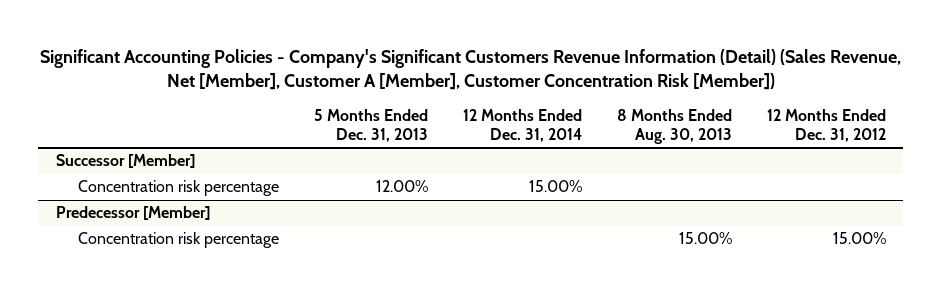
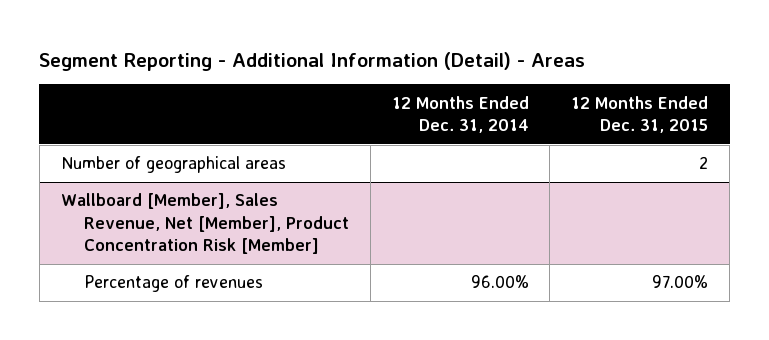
[39,48,901,90] Significant Accounting Policies - Company's Significant Customers Revenue Information (Detail) (Sales Revenue, Net [Member], Customer A [Member], Customer Concentration Risk [Member]) -> [39,51,586,71] Segment Reporting - Additional Information (Detail) - Areas
[313,109,428,142] 5 Months Ended Dec. 31, 2013 -> none
[616,109,732,144] 8 Months Ended Aug. 30, 2013 -> none
[766,109,886,142] 12 Months Ended Dec. 31, 2012 -> none
none -> [571,95,709,134] 12 Months Ended Dec. 31, 2015
[55,154,195,169] Successor [Member] -> none
[77,180,279,197] Concentration risk percentage -> none
[55,206,210,221] Predecessor [Member] -> none
[77,232,279,249] Concentration risk percentage -> none
none -> [60,156,286,174] Number of geographical areas
none -> [60,193,349,255] Wallboard [Member], Sales Revenue, Net [Member], Product Concentration Risk [Member]
none -> [83,275,263,293] Percentage of revenues

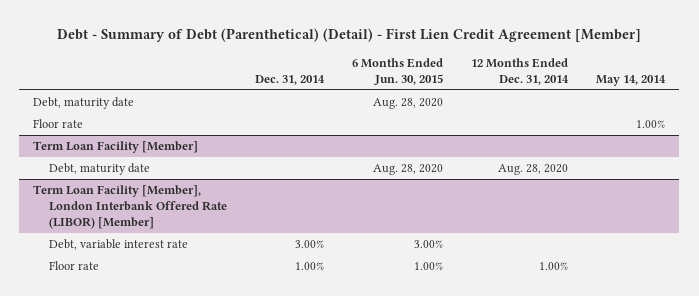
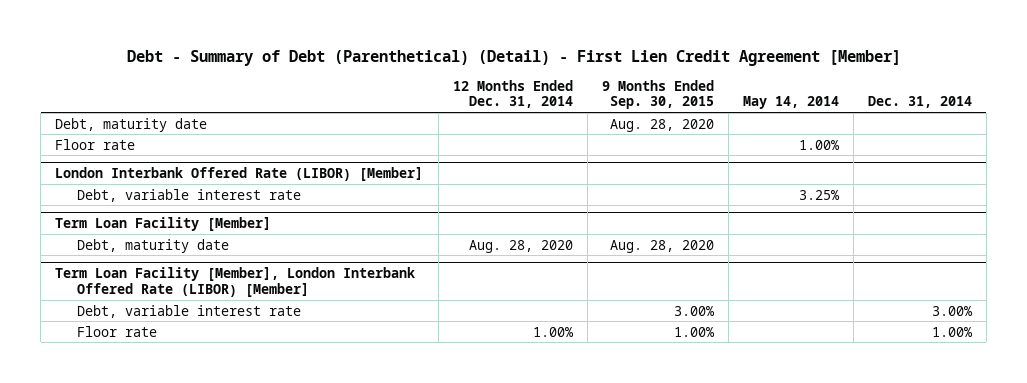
[352,57,444,85] 6 Months Ended Jun. 30, 2015 -> none
none -> [601,79,714,110] 9 Months Ended Sep. 30, 2015
none -> [55,167,424,182] London Interbank Offered Rate (LIBOR) [Member]
none -> [76,188,301,202] Debt, variable interest rate

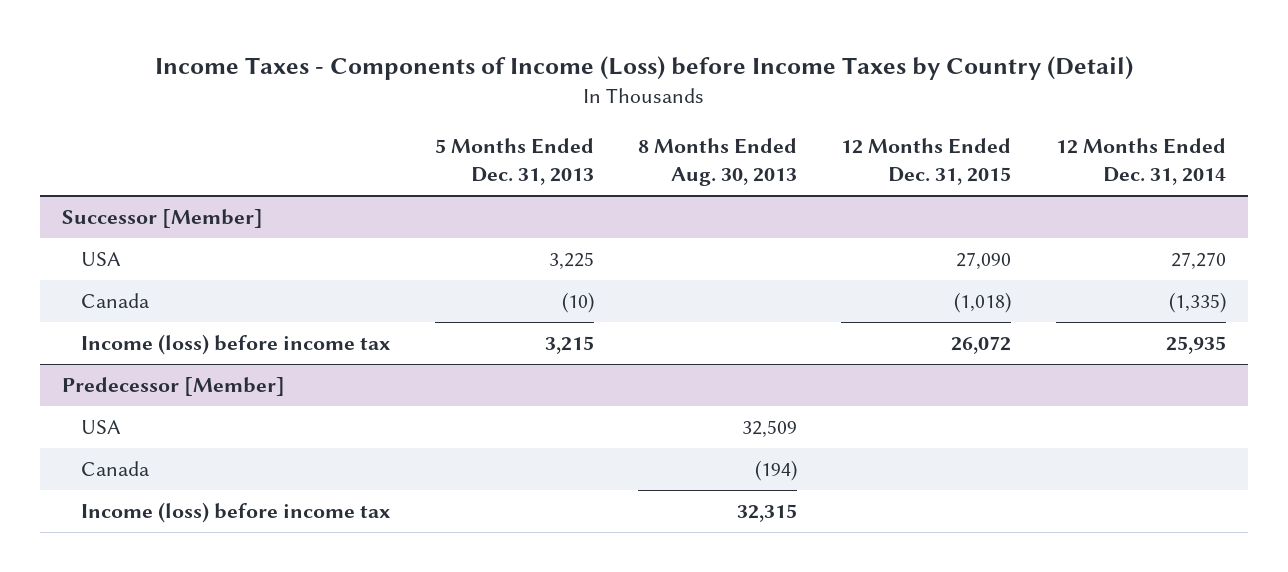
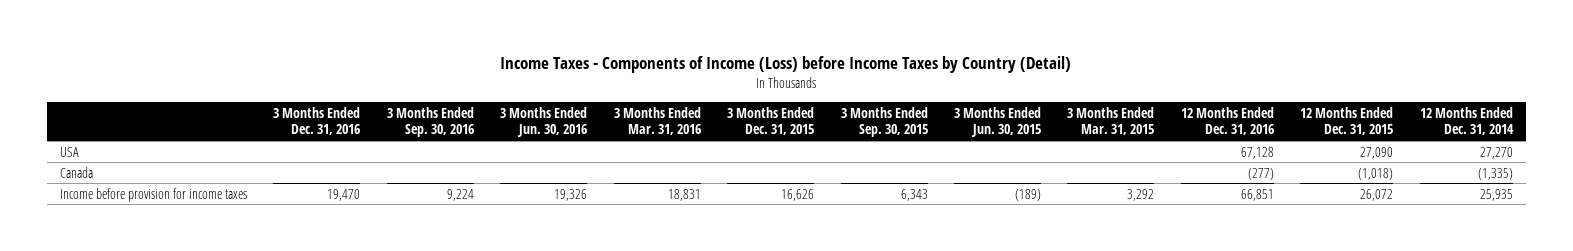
[434,138,594,186] 5 Months Ended Dec. 31, 2013 -> none
[637,138,797,187] 8 Months Ended Aug. 30, 2013 -> none
none -> [273,106,361,136] 3 Months Ended Dec. 31, 2016
none -> [386,106,474,138] 3 Months Ended Sep. 30, 2016
none -> [500,106,588,138] 3 Months Ended Jun. 30, 2016
none -> [613,106,701,136] 3 Months Ended Mar. 31, 2016
none -> [727,106,815,136] 3 Months Ended Dec. 31, 2015
none -> [840,106,928,138] 3 Months Ended Sep. 30, 2015
none -> [954,106,1042,138] 3 Months Ended Jun. 30, 2015
none -> [1067,106,1155,136] 3 Months Ended Mar. 31, 2015
none -> [1180,106,1274,136] 12 Months Ended Dec. 31, 2016
[62,209,264,229] Successor [Member] -> none
[62,377,286,397] Predecessor [Member] -> none
[81,420,122,435] USA -> none
[81,461,151,477] Canada -> none
[81,502,392,524] Income (loss) before income tax -> none
[81,334,392,356] Income (loss) before income tax -> [60,187,248,202] Income before provision for income taxes

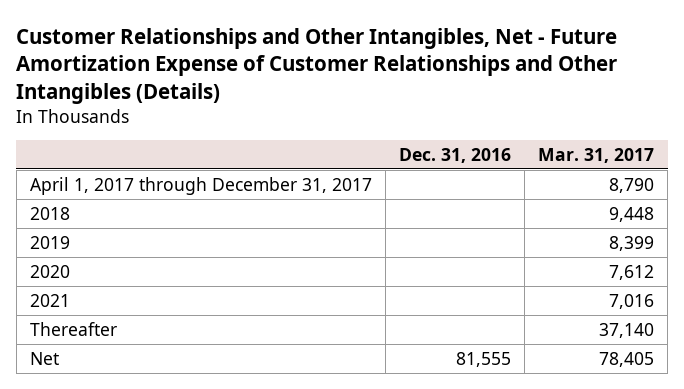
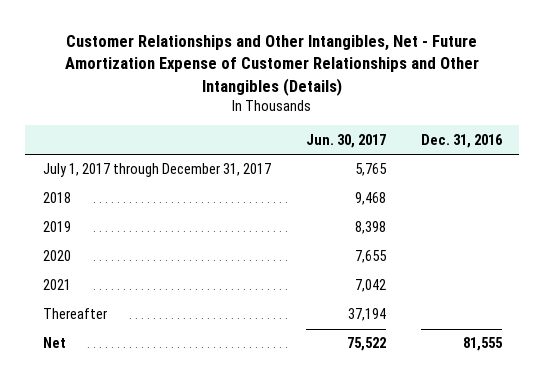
[538,147,655,163] Mar. 31, 2017 -> none
none -> [305,133,386,148] Jun. 30, 2017
[29,176,372,195] April 1, 2017 through December 31, 2017 -> [42,163,271,178] July 1, 2017 through December 31, 2017

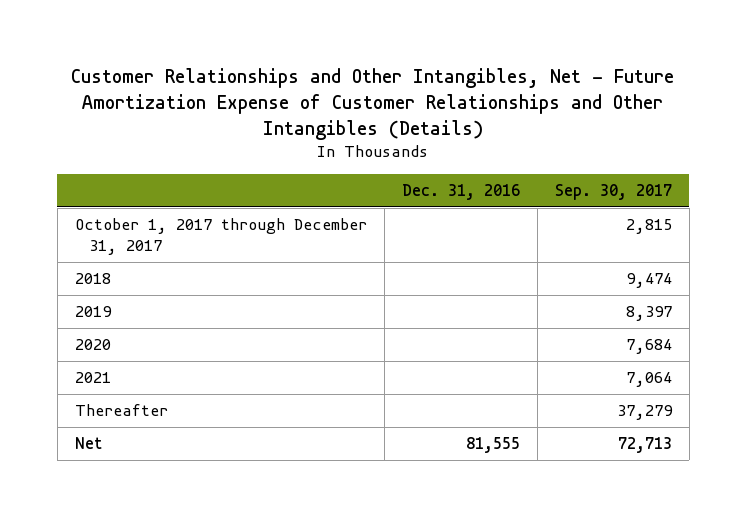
[305,133,386,148] Jun. 30, 2017 -> none
none -> [554,184,672,201] Sep. 30, 2017
[42,163,271,178] July 1, 2017 through December 31, 2017 -> [74,218,367,256] October 1, 2017 through December 31, 2017

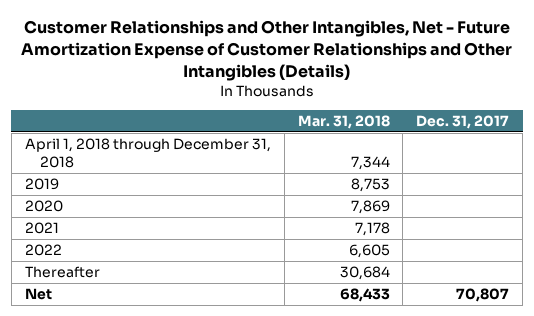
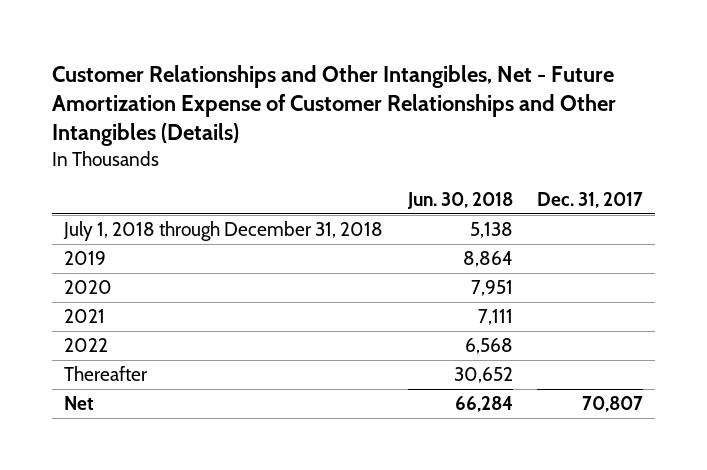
[297,115,390,130] Mar. 31, 2018 -> none
none -> [406,191,513,209] Jun. 30, 2018
[24,137,271,168] April 1, 2018 through December 31, 2018 -> [63,220,384,241] July 1, 2018 through December 31, 2018

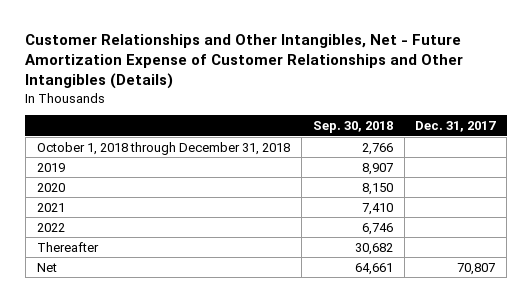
[406,191,513,209] Jun. 30, 2018 -> none
none -> [312,121,393,134] Sep. 30, 2018
[63,220,384,241] July 1, 2018 through December 31, 2018 -> [36,141,290,155] October 1, 2018 through December 31, 2018

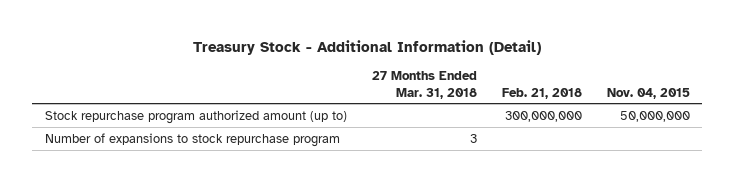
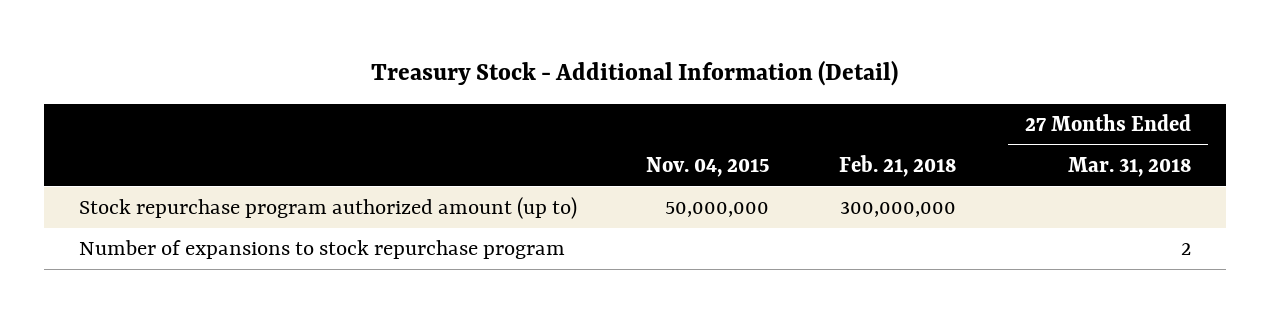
[469,133,477,143] 3 -> [1180,243,1191,256] 2

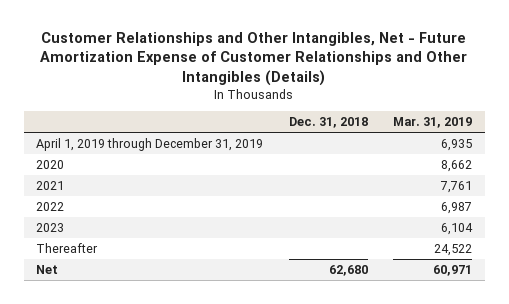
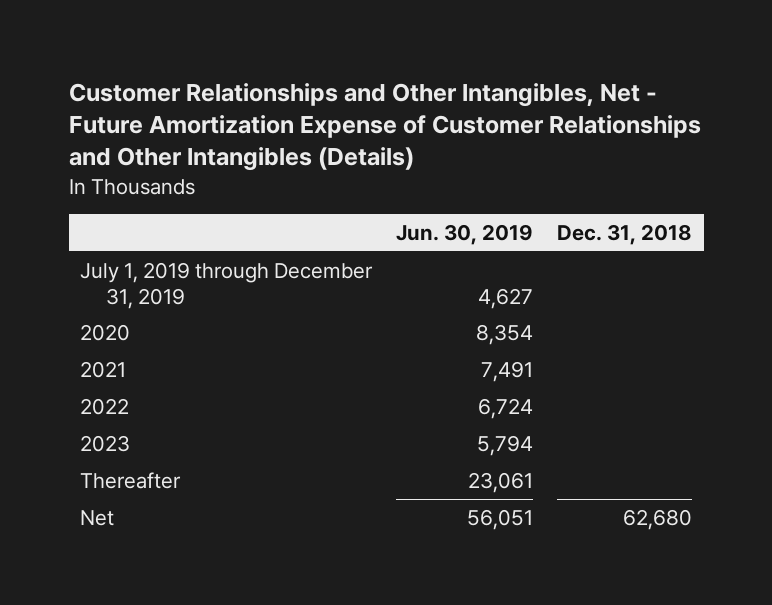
[393,117,473,129] Mar. 31, 2019 -> none
none -> [396,223,534,245] Jun. 30, 2019
[36,138,264,152] April 1, 2019 through December 31, 2019 -> [80,261,374,309] July 1, 2019 through December 31, 2019

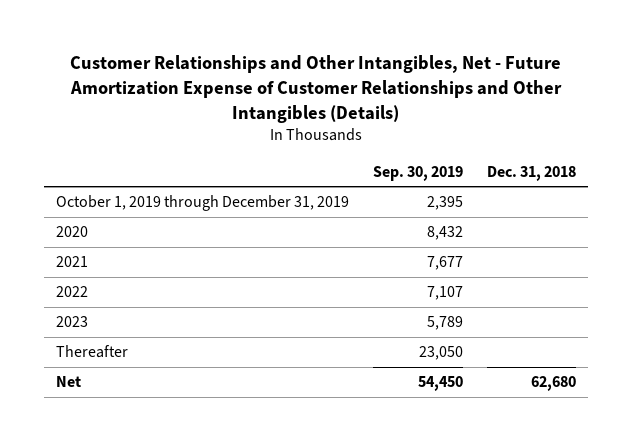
[396,223,534,245] Jun. 30, 2019 -> none
none -> [373,165,464,181] Sep. 30, 2019
[80,261,374,309] July 1, 2019 through December 31, 2019 -> [55,195,349,212] October 1, 2019 through December 31, 2019

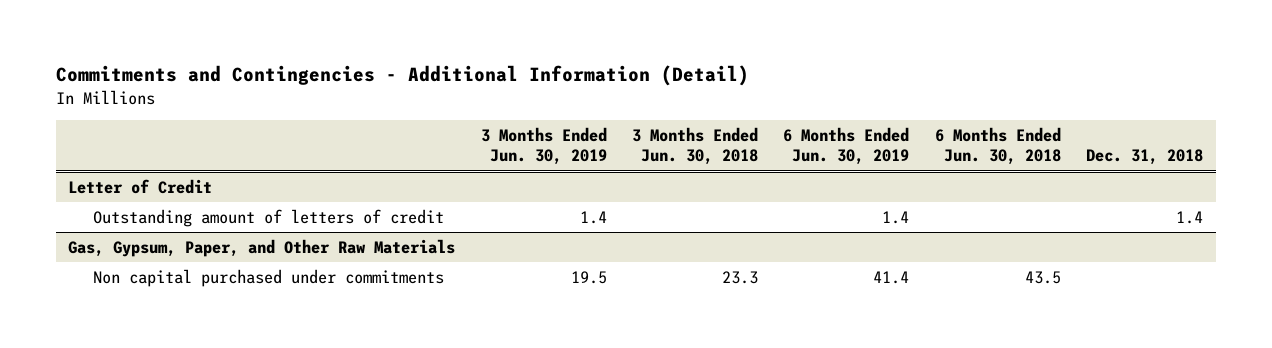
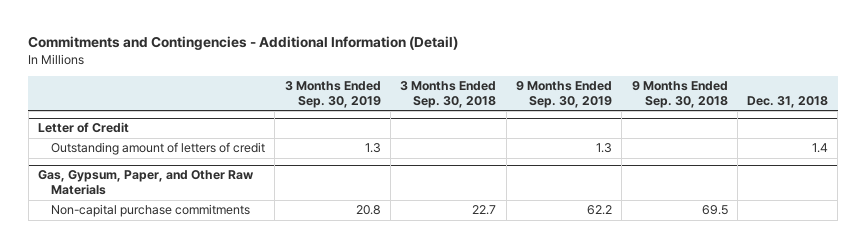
[480,127,607,166] 3 Months Ended Jun. 30, 2019 -> none
[632,127,759,166] 3 Months Ended Jun. 30, 2018 -> none
[783,127,910,166] 6 Months Ended Jun. 30, 2019 -> none
[934,127,1061,166] 6 Months Ended Jun. 30, 2018 -> none
none -> [284,81,381,108] 3 Months Ended Sep. 30, 2019
none -> [400,81,497,108] 3 Months Ended Sep. 30, 2018
none -> [515,81,612,108] 9 Months Ended Sep. 30, 2019
none -> [631,81,728,108] 9 Months Ended Sep. 30, 2018
[93,268,445,287] Non capital purchased under commitments -> [51,204,251,218] Non-capital purchase commitments

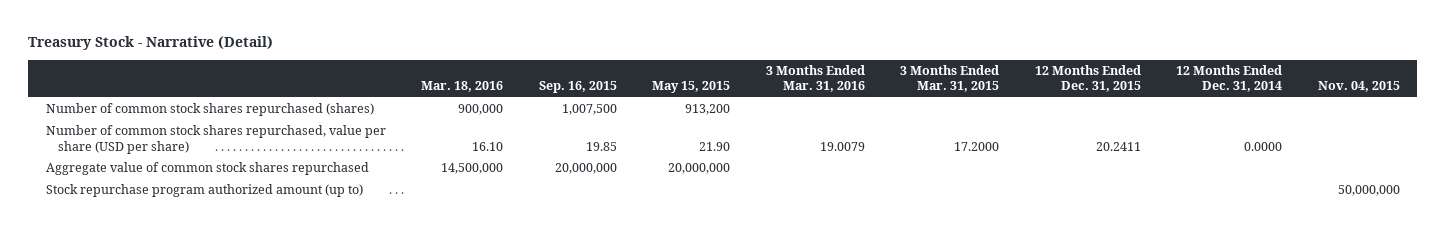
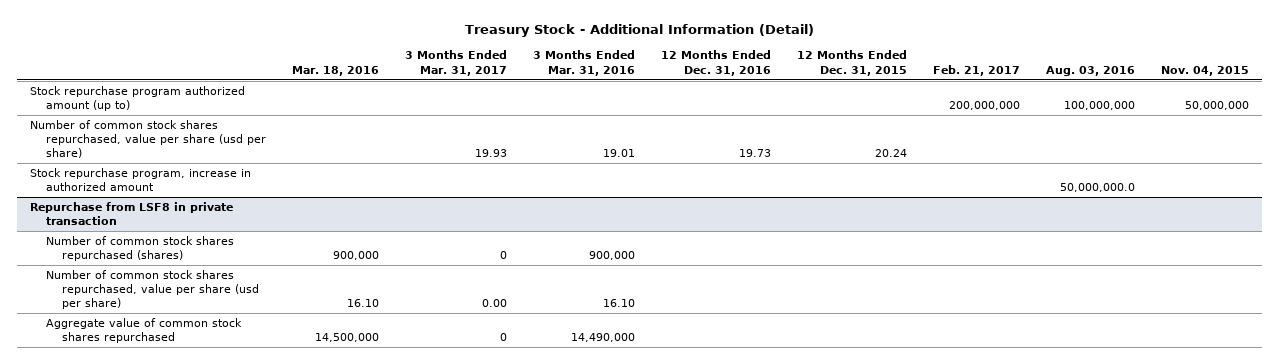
[28,36,274,51] Treasury Stock - Narrative (Detail) -> [465,24,815,38] Treasury Stock - Additional Information (Detail)
[538,81,617,94] Sep. 16, 2015 -> none
[652,81,731,94] May 15, 2015 -> none
[900,65,1000,93] 3 Months Ended Mar. 31, 2015 -> none
[1176,65,1283,93] 12 Months Ended Dec. 31, 2014 -> none
none -> [404,50,507,76] 3 Months Ended Mar. 31, 2017
none -> [660,50,771,76] 12 Months Ended Dec. 31, 2016
none -> [932,64,1020,76] Feb. 21, 2017
none -> [1045,65,1135,76] Aug. 03, 2016
[45,103,374,117] Number of common stock shares repurchased (shares) -> none
[45,125,386,154] Number of common stock shares repurchased, value per share (USD per share) -> none
[45,162,369,176] Aggregate value of common stock shares repurchased -> none
none -> [30,120,266,159] Number of common stock shares repurchased, value per share (usd per share)
none -> [30,168,252,192] Stock repurchase program, increase in authorized amount
none -> [30,202,234,226] Repurchase from LSF8 in private transaction
none -> [45,236,234,262] Number of common stock shares repurchased (shares)
none -> [45,270,259,310] Number of common stock shares repurchased, value per share (usd per share)
none -> [45,318,242,344] Aggregate value of common stock shares repurchased

